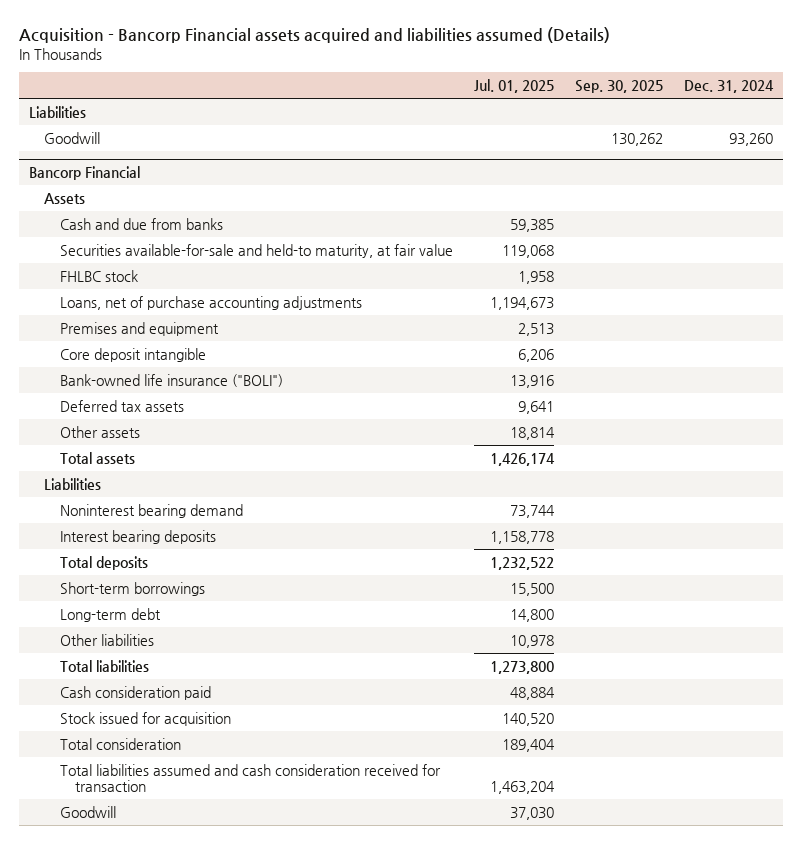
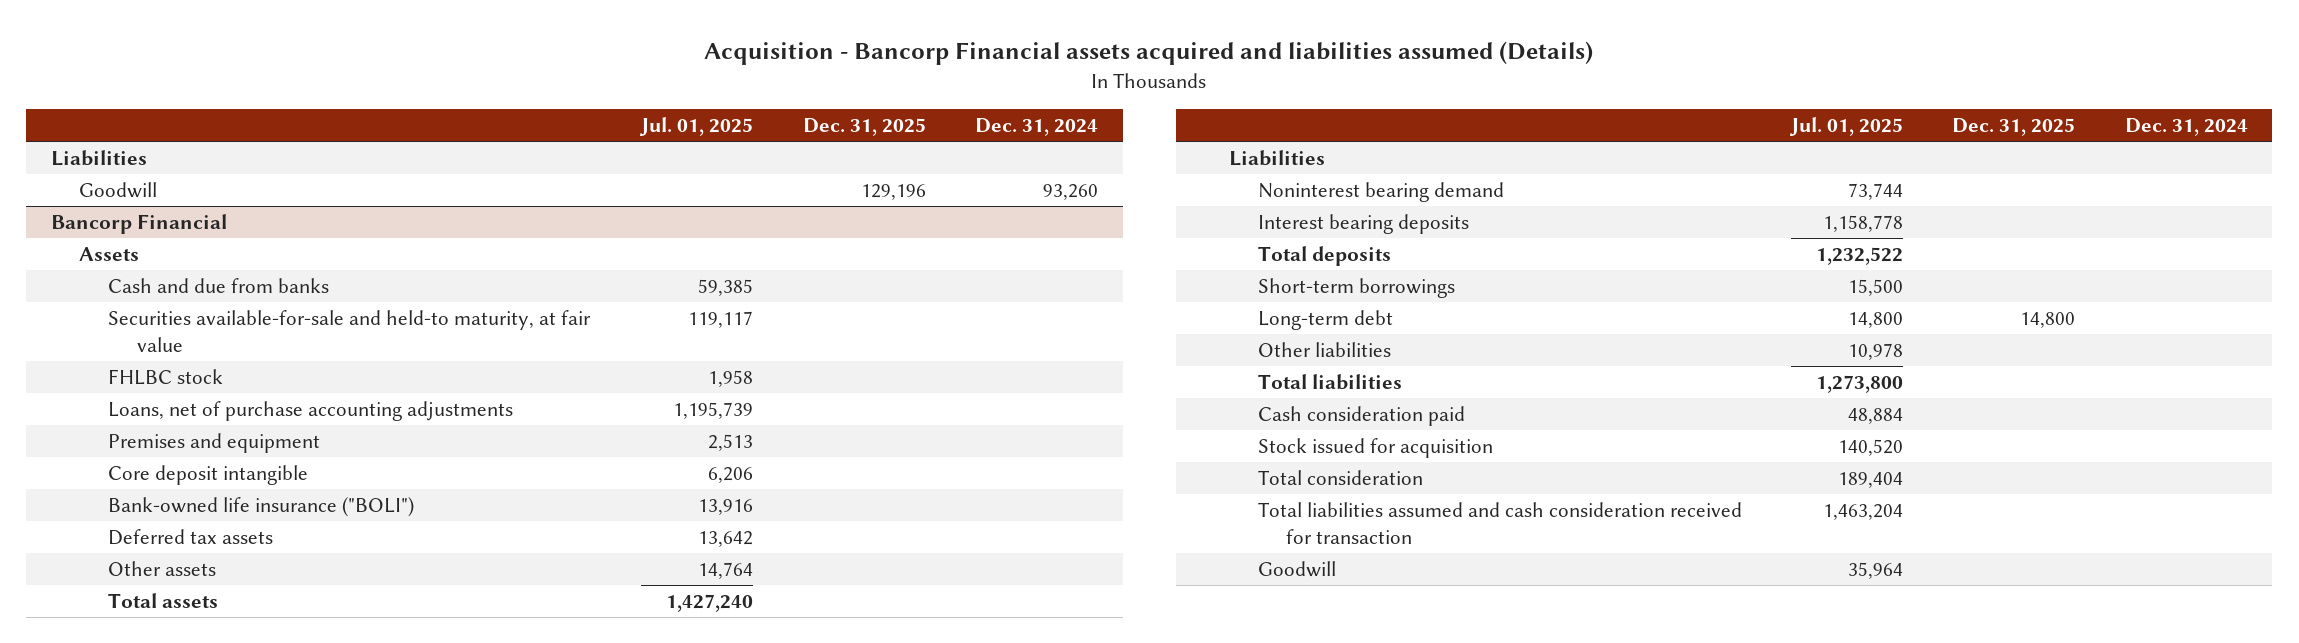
[574,80,663,94] Sep. 30, 2025 -> none
none -> [802,117,926,136] Dec. 31, 2025
[501,244,554,258] 119,068 -> [688,311,754,329] 119,117
[489,296,554,310] 1,194,673 -> [673,402,754,420] 1,195,739
[517,400,554,414] 9,641 -> [698,531,754,548] 13,642
[509,426,555,440] 18,814 -> [698,562,754,580] 14,764
[489,452,555,466] 1,426,174 -> [666,594,754,613] 1,427,240
[509,806,554,820] 37,030 -> [1848,562,1904,580] 35,964

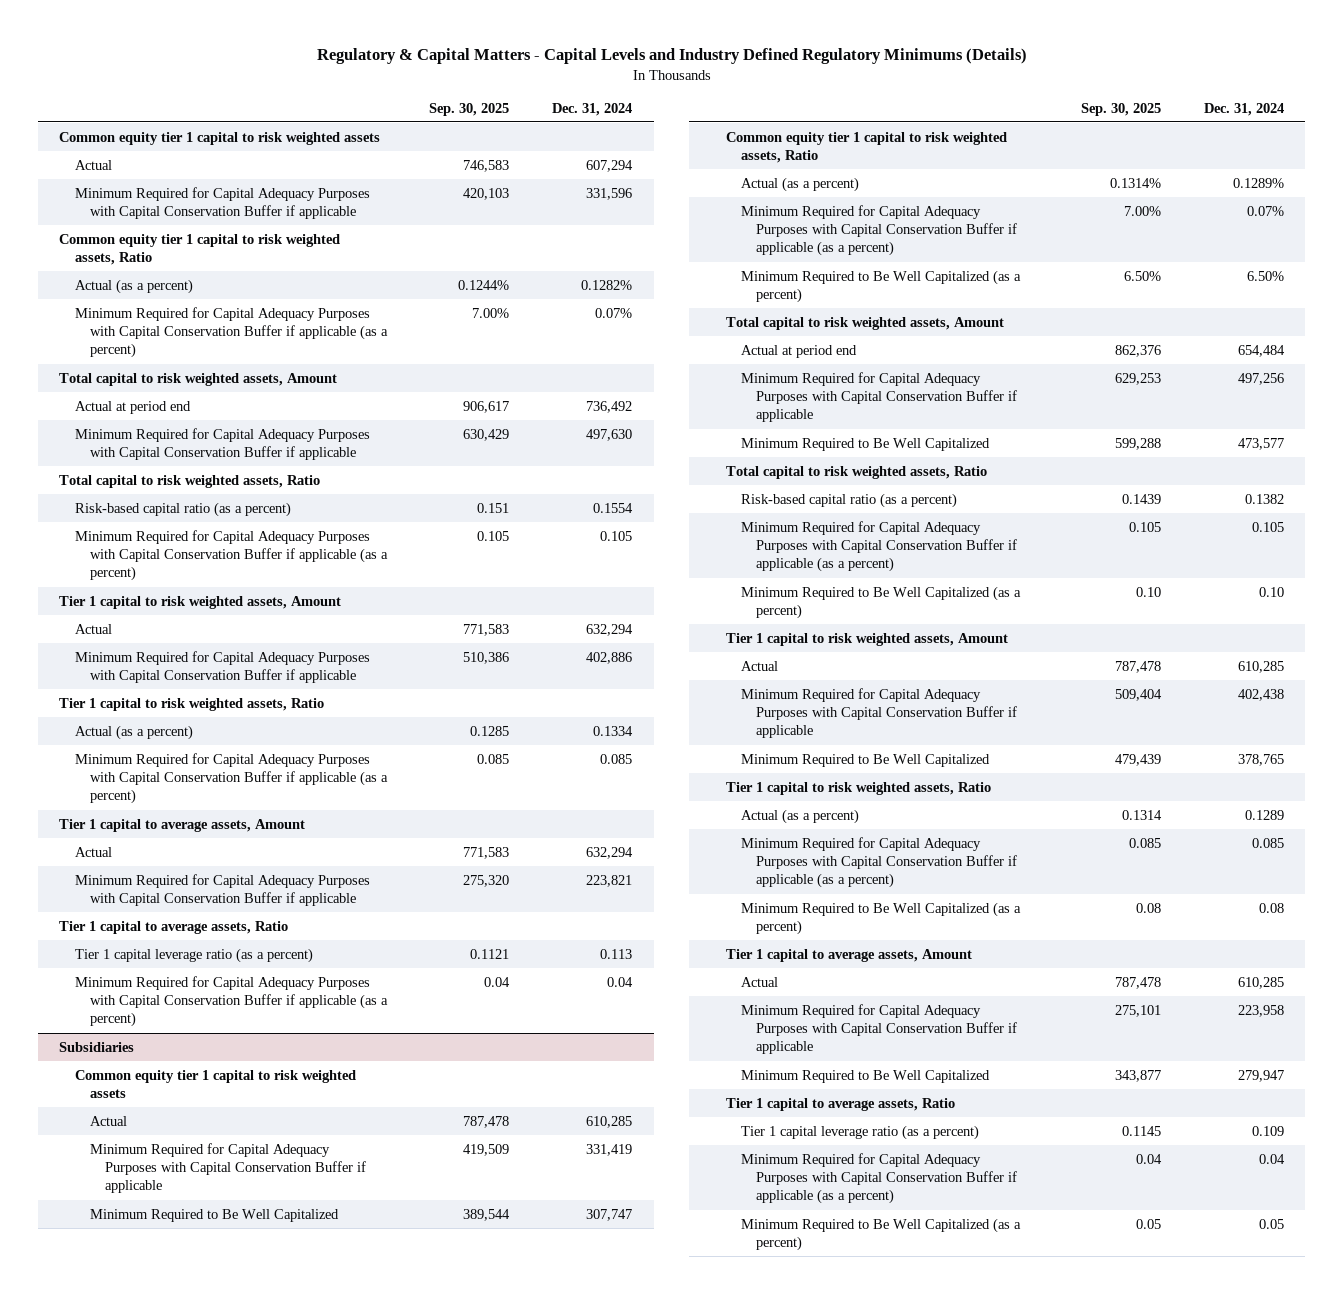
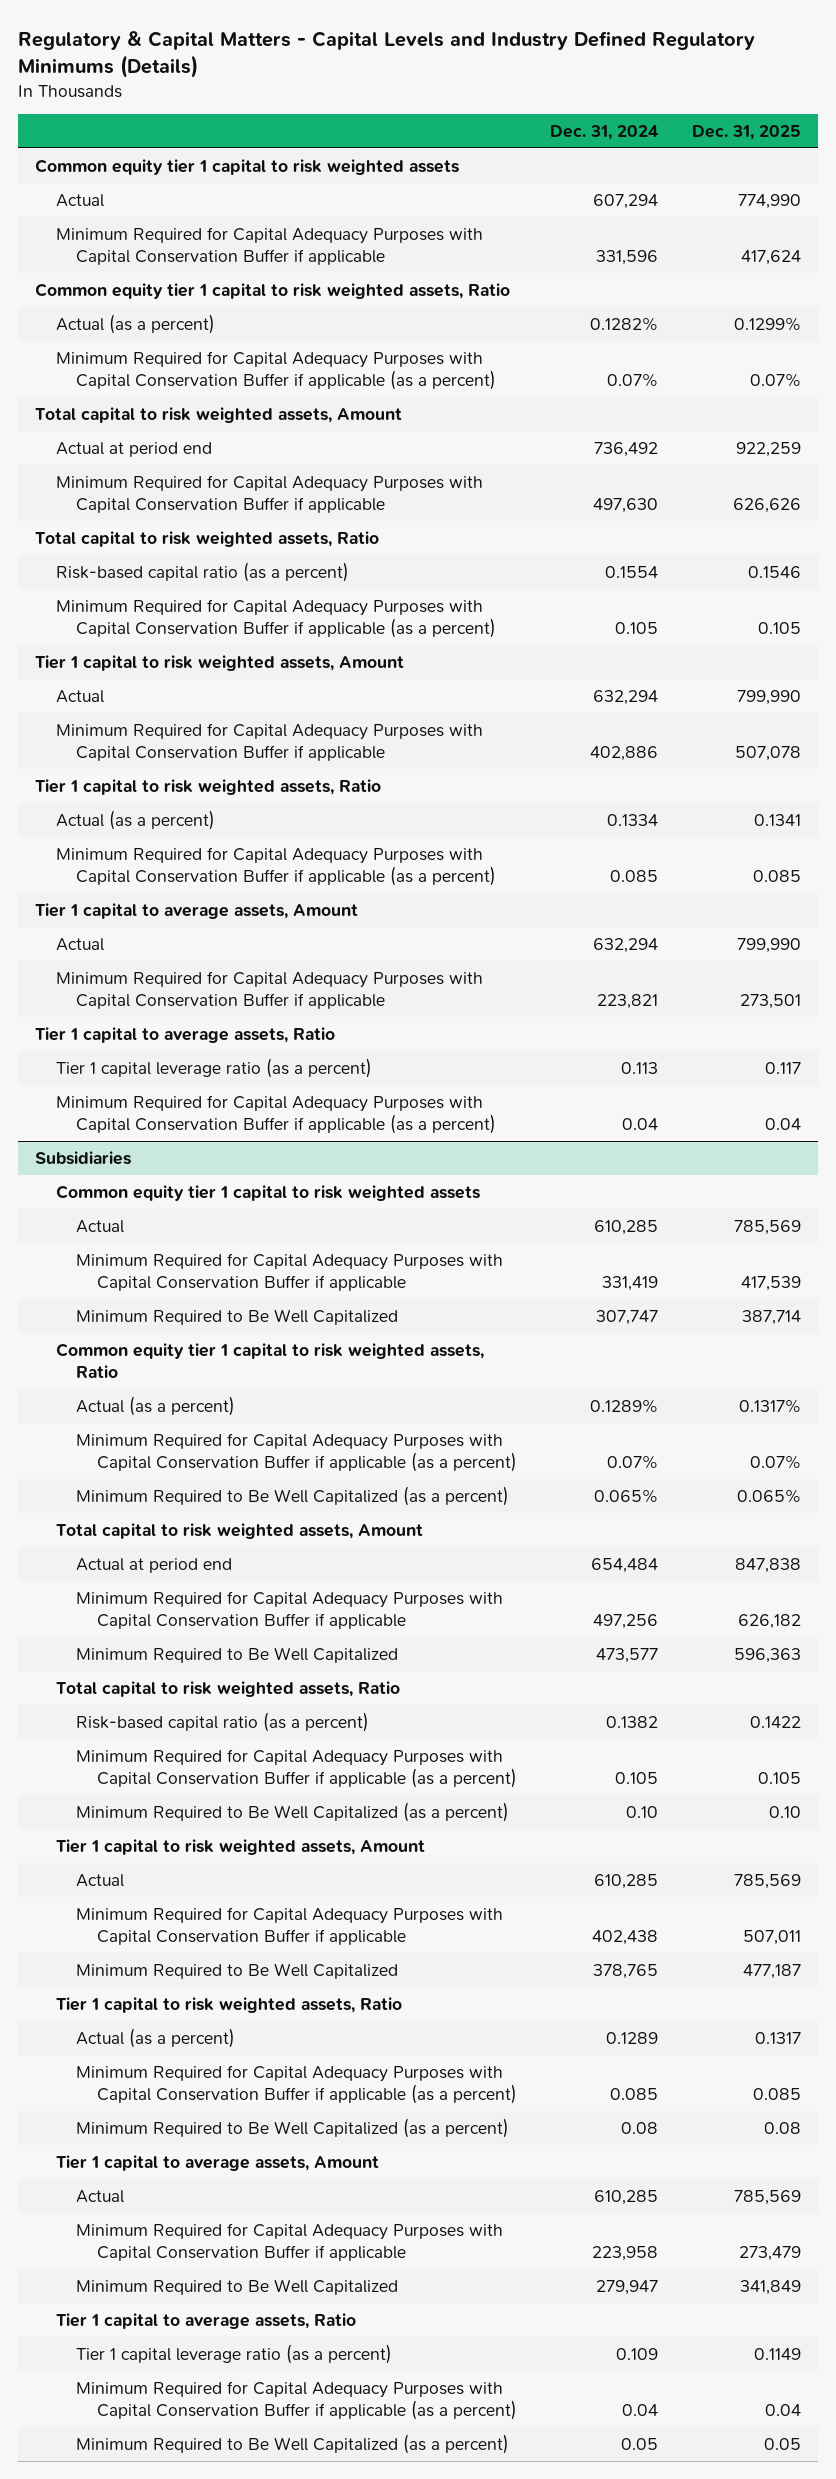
[429,102,510,116] Sep. 30, 2025 -> none
none -> [691,124,801,140] Dec. 31, 2025
[1246,270,1284,281] 6.50% -> [594,1488,659,1503] 0.065%

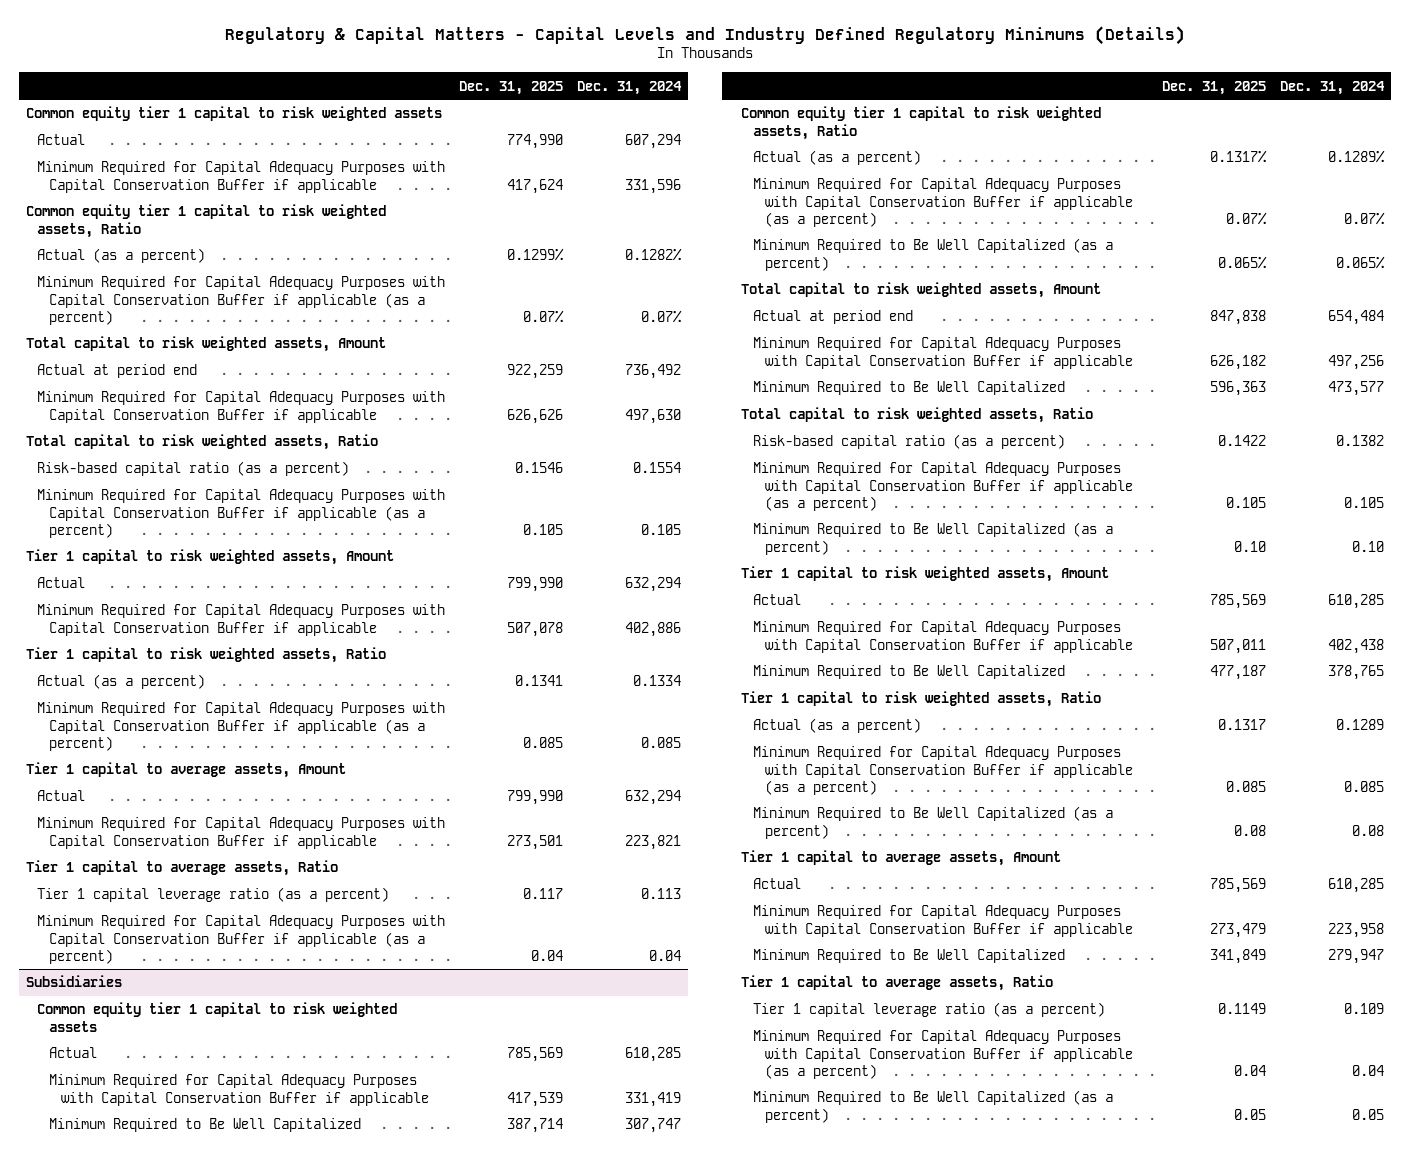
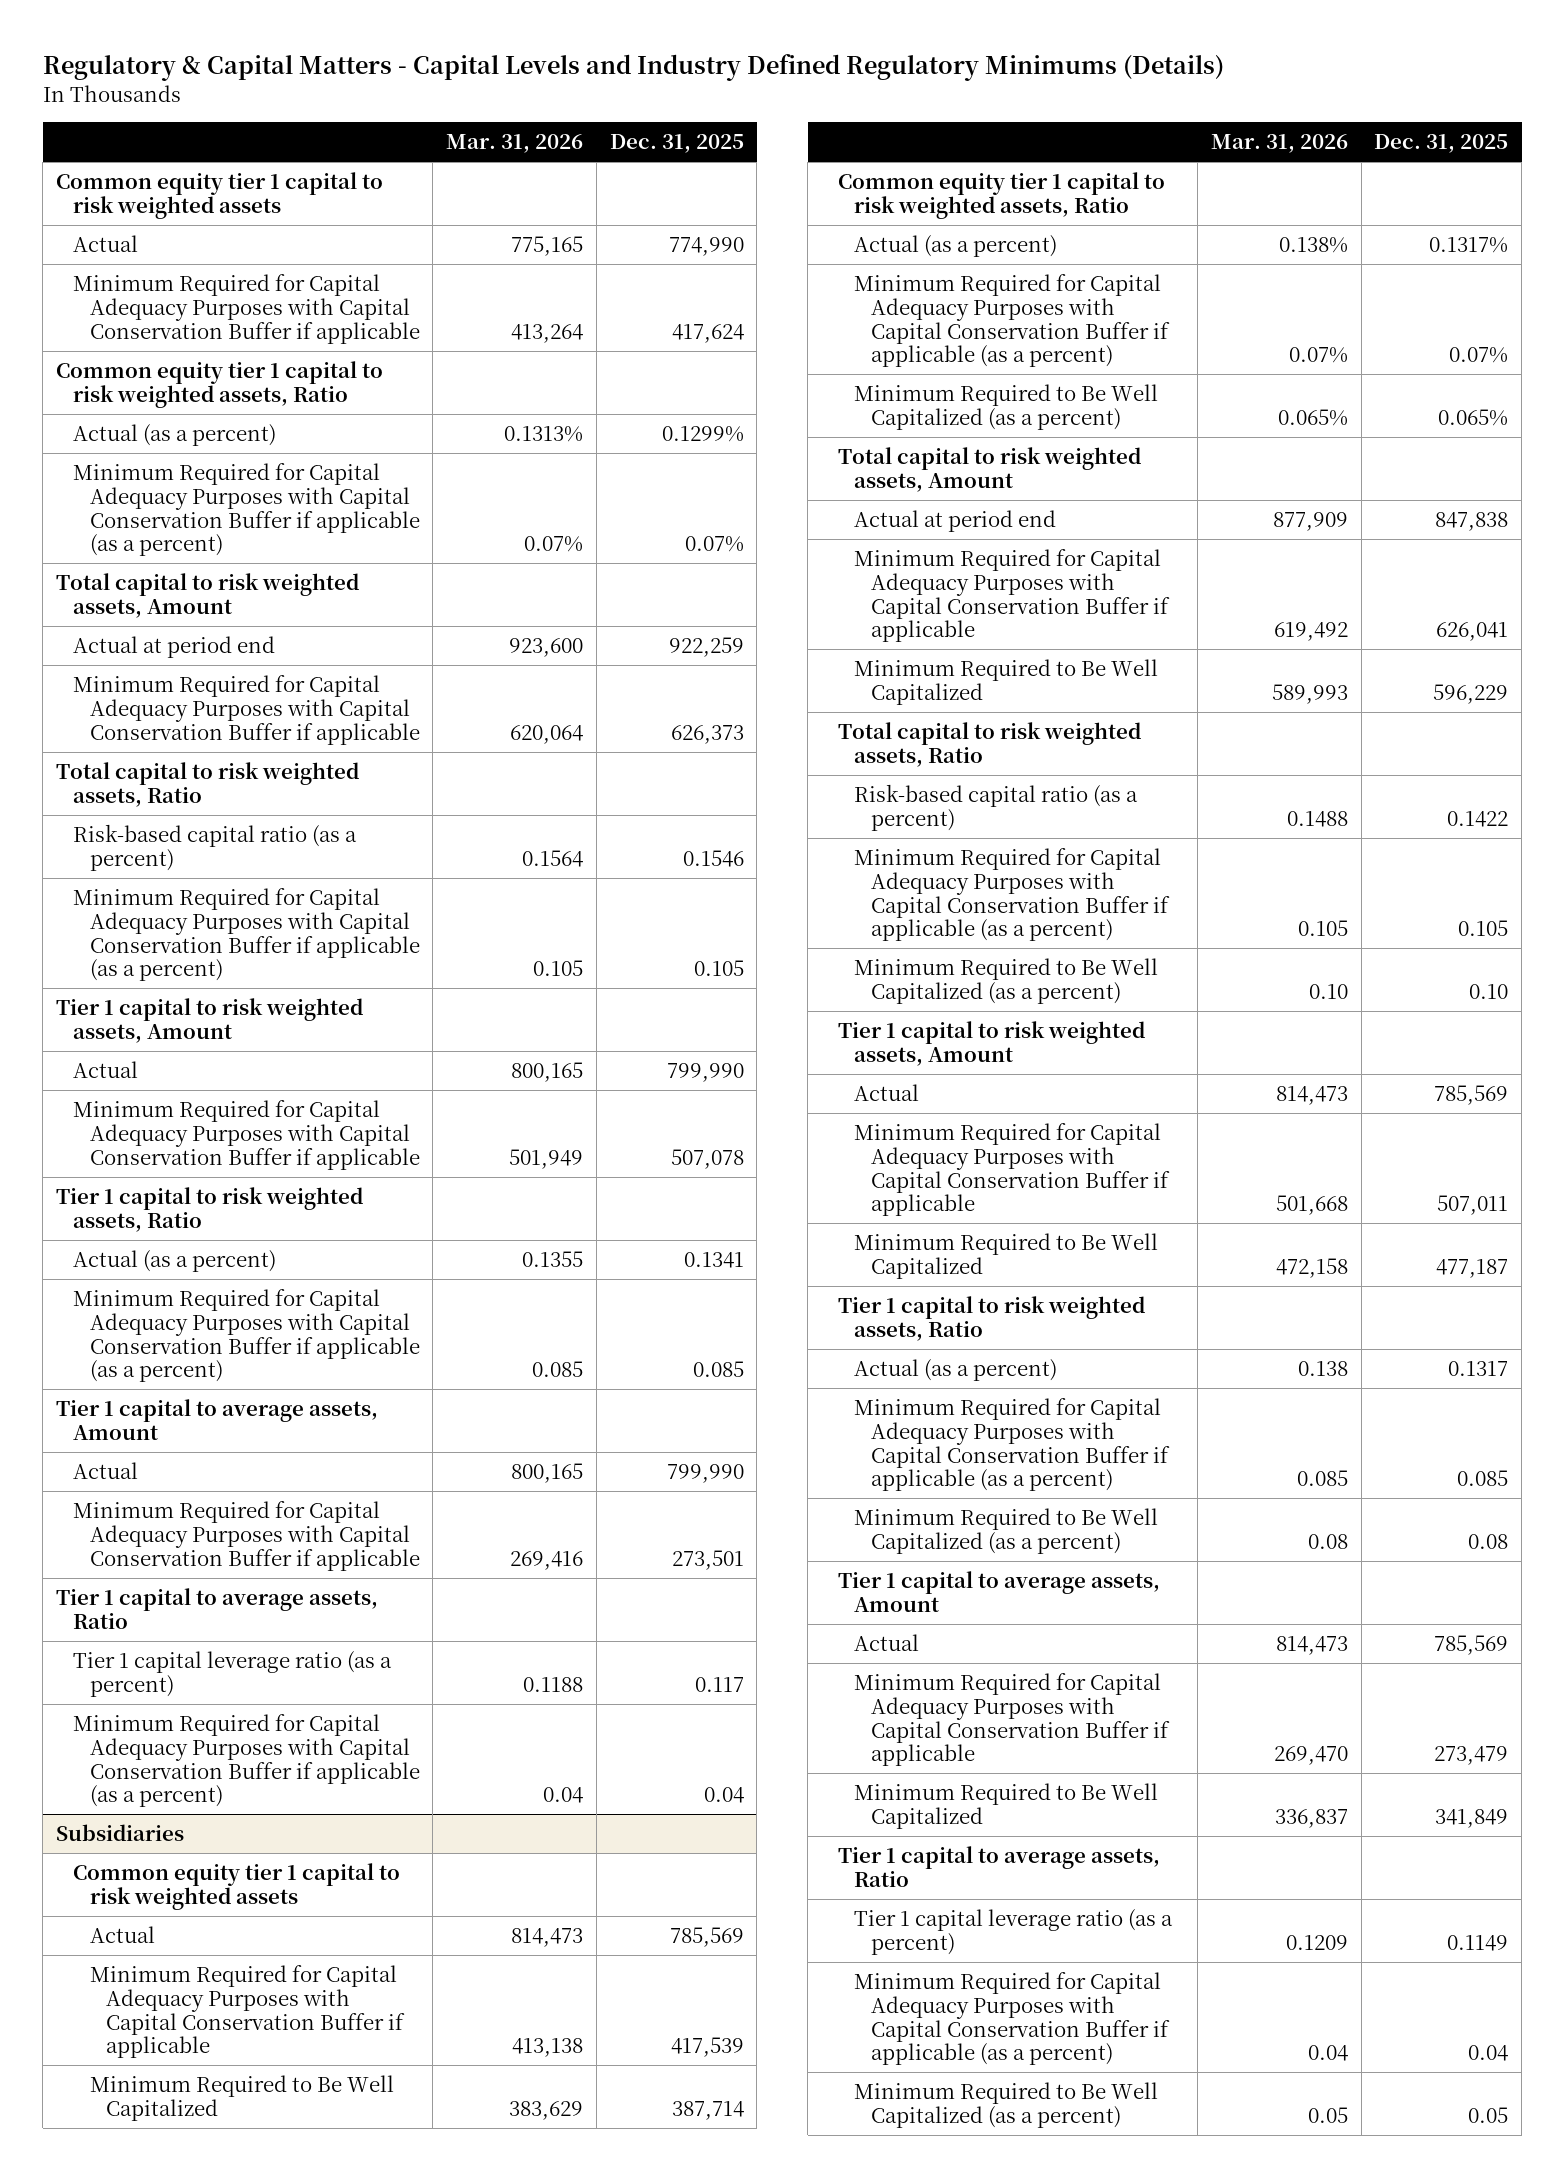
[576,80,682,95] Dec. 31, 2024 -> none
none -> [446,134,584,154] Mar. 31, 2026
[507,408,564,424] 626,626 -> [670,724,744,744] 626,373
[1210,354,1267,370] 626,182 -> [1436,622,1509,642] 626,041
[1210,381,1267,397] 596,363 -> [1433,683,1509,704] 596,229

